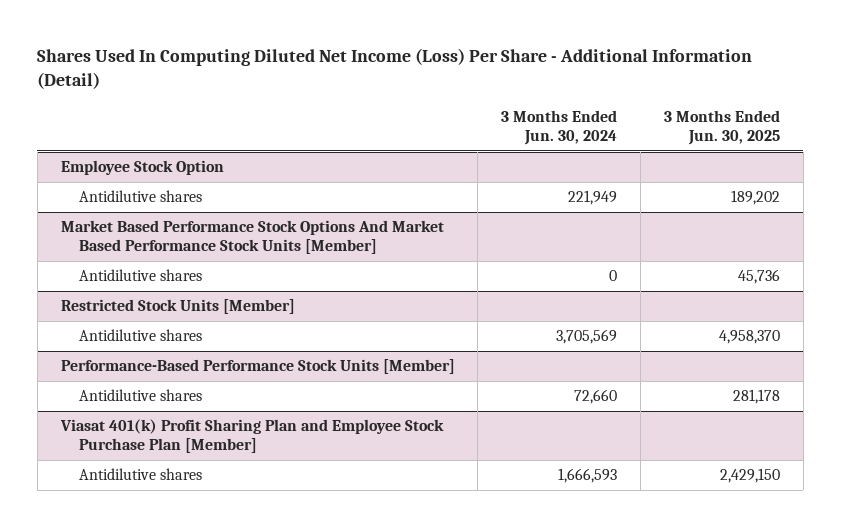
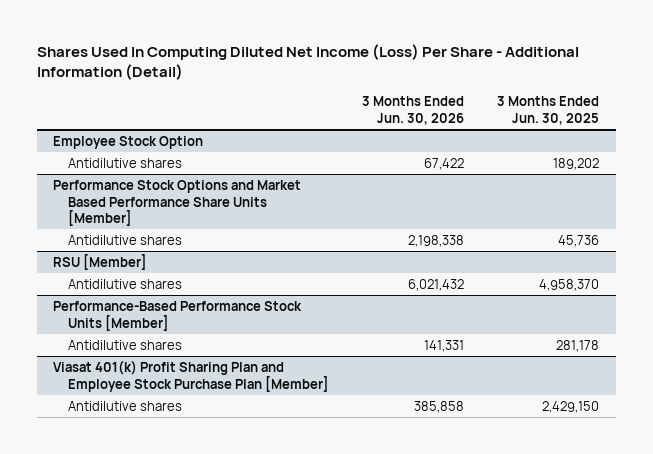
[501,110,618,145] 3 Months Ended Jun. 30, 2024 -> none
none -> [361,96,464,126] 3 Months Ended Jun. 30, 2026
[60,220,444,254] Market Based Performance Stock Options And Market Based Performance Stock Units [Member] -> [53,179,302,227] Performance Stock Options and Market Based Performance Share Units [Member]
[60,299,295,315] Restricted Stock Units [Member] -> [53,253,148,270] RSU [Member]

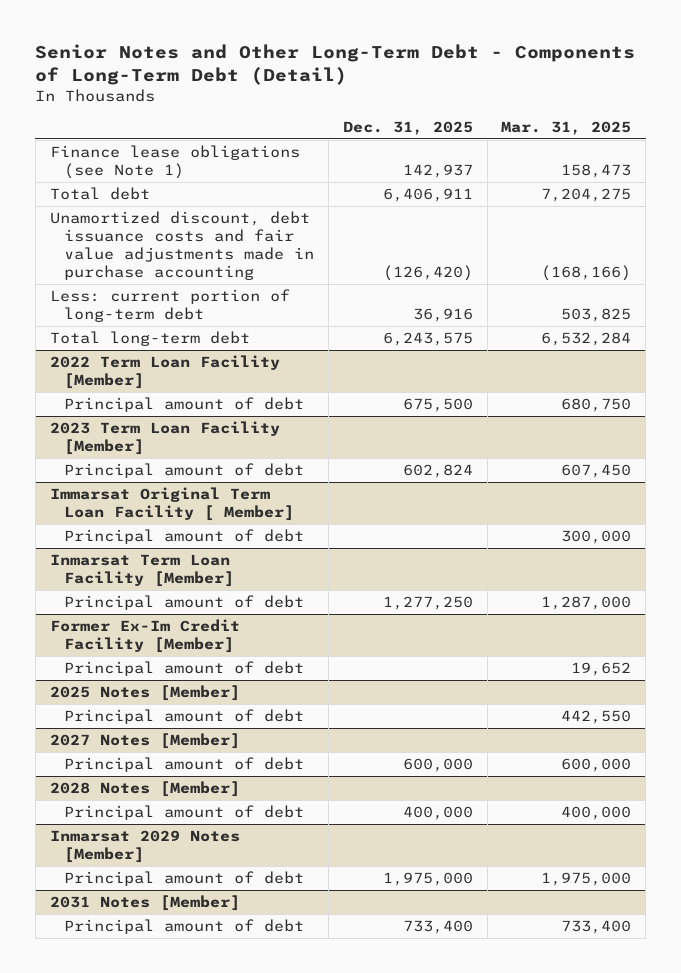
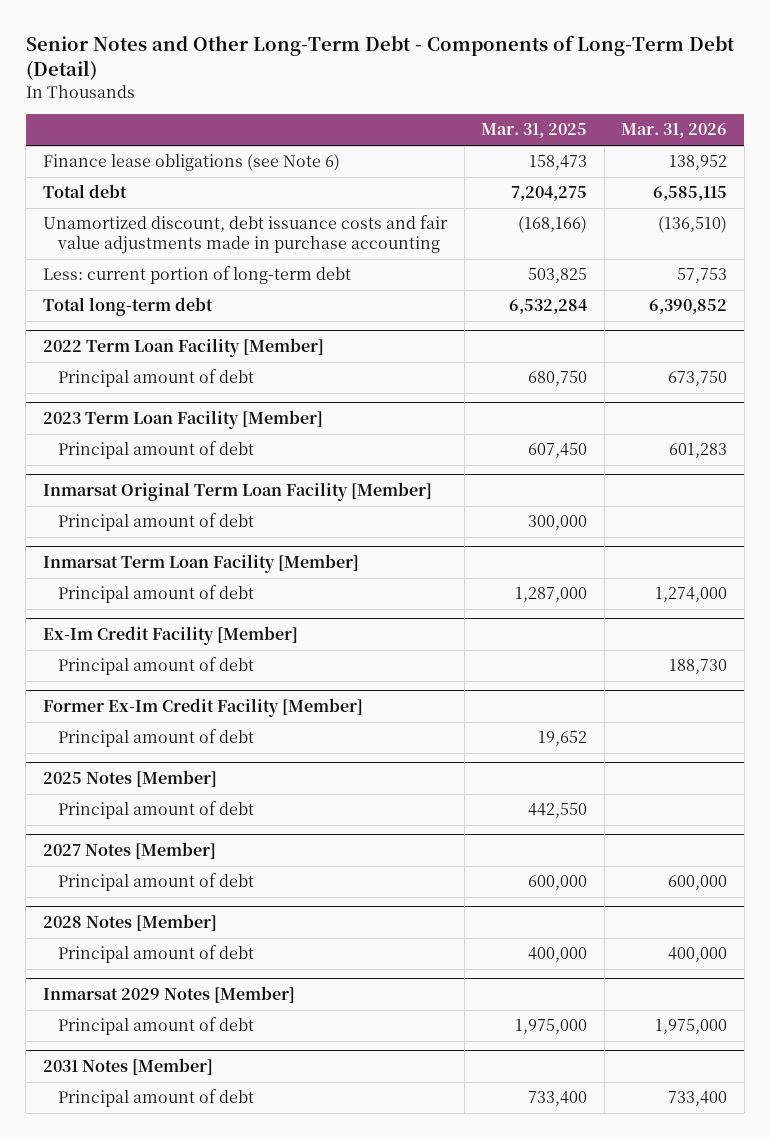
[342,121,473,136] Dec. 31, 2025 -> none
none -> [621,123,728,139] Mar. 31, 2026
[49,144,300,179] Finance lease obligations (see Note 1) -> [42,154,340,172] Finance lease obligations (see Note 6)
[49,486,295,521] Immarsat Original Term Loan Facility [ Member] -> [42,482,432,502] Inmarsat Original Term Loan Facility [Member]
none -> [42,626,298,646] Ex-Im Credit Facility [Member]
none -> [58,657,255,676] Principal amount of debt

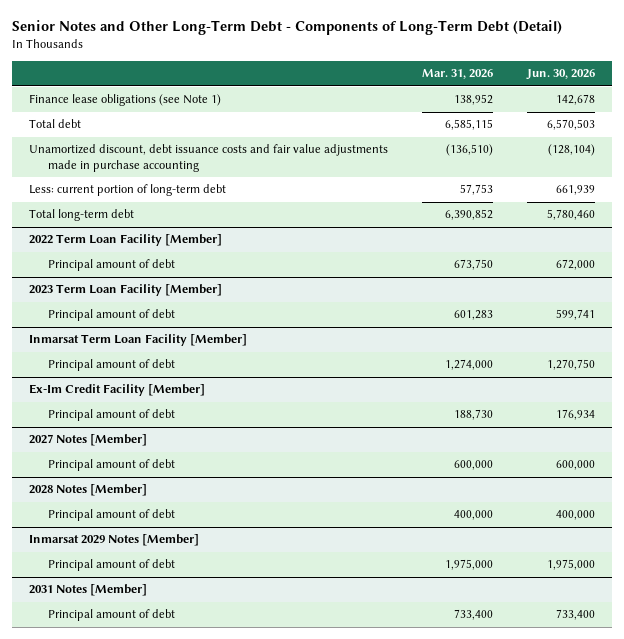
[481,123,588,139] Mar. 31, 2025 -> none
none -> [526,69,596,81] Jun. 30, 2026
[42,154,340,172] Finance lease obligations (see Note 6) -> [28,94,221,107] Finance lease obligations (see Note 1)
[42,482,432,502] Inmarsat Original Term Loan Facility [Member] -> none
[58,513,255,532] Principal amount of debt -> none
[42,698,363,718] Former Ex-Im Credit Facility [Member] -> none
[58,729,255,748] Principal amount of debt -> none
[42,770,217,788] 2025 Notes [Member] -> none
[58,801,255,820] Principal amount of debt -> none

